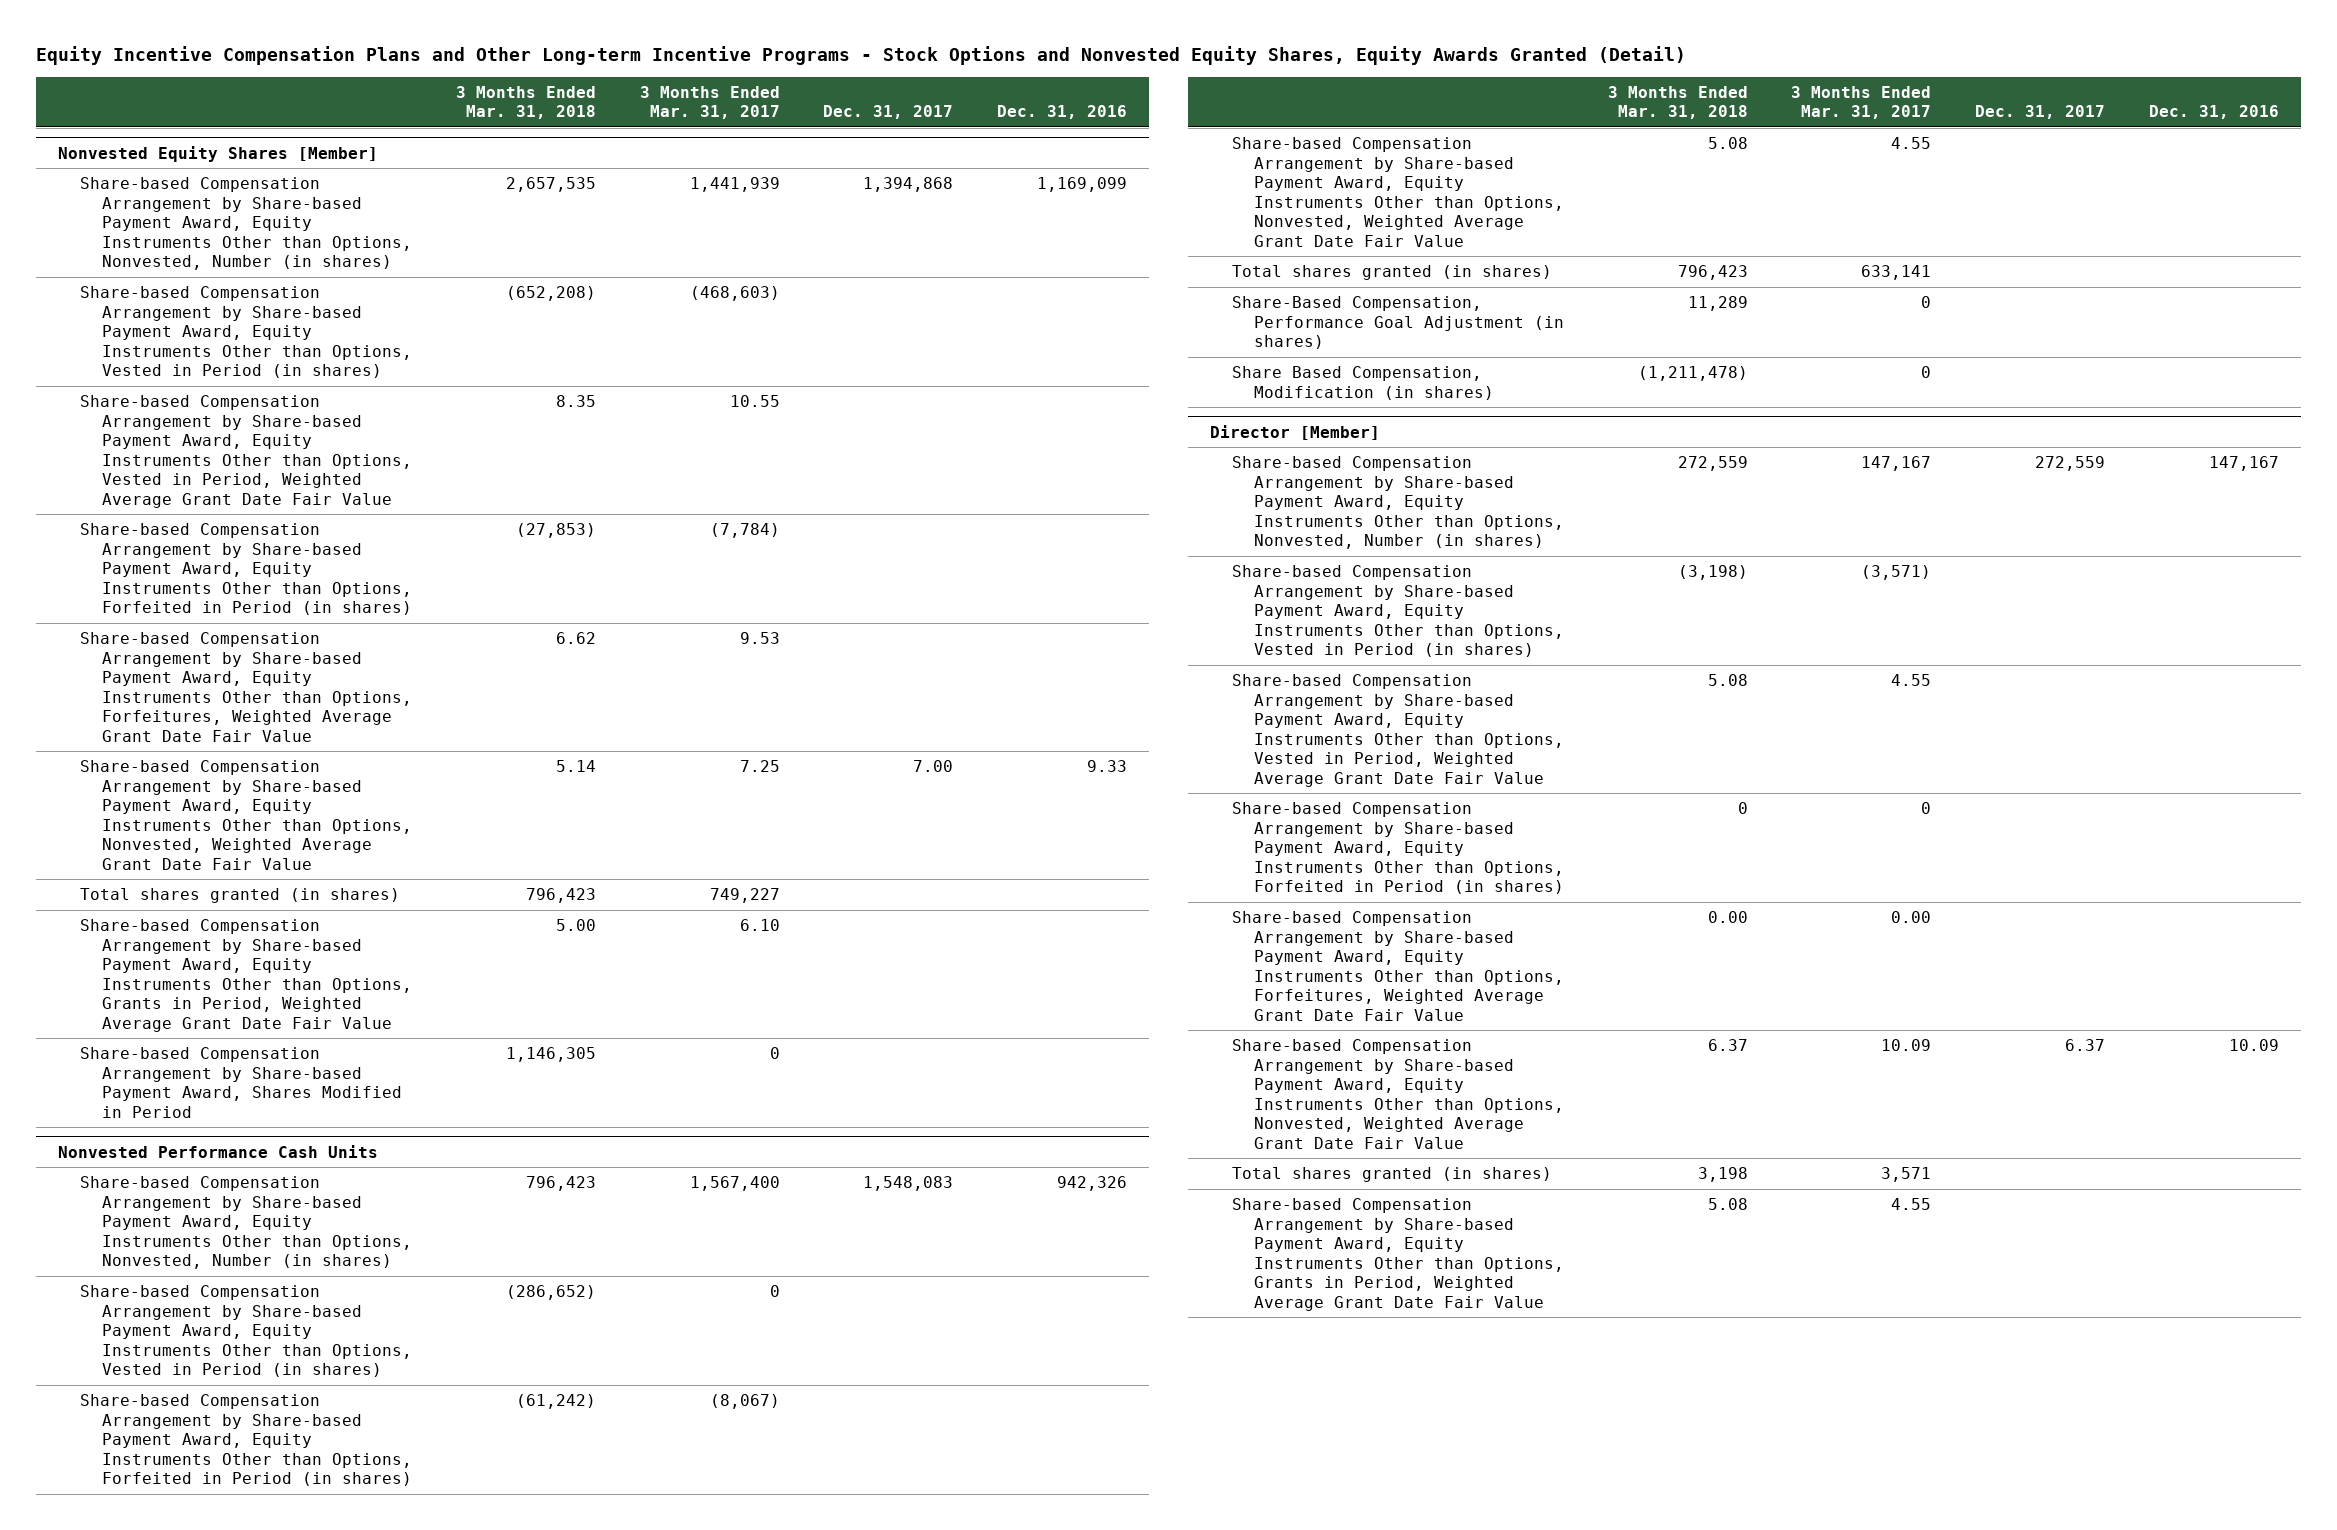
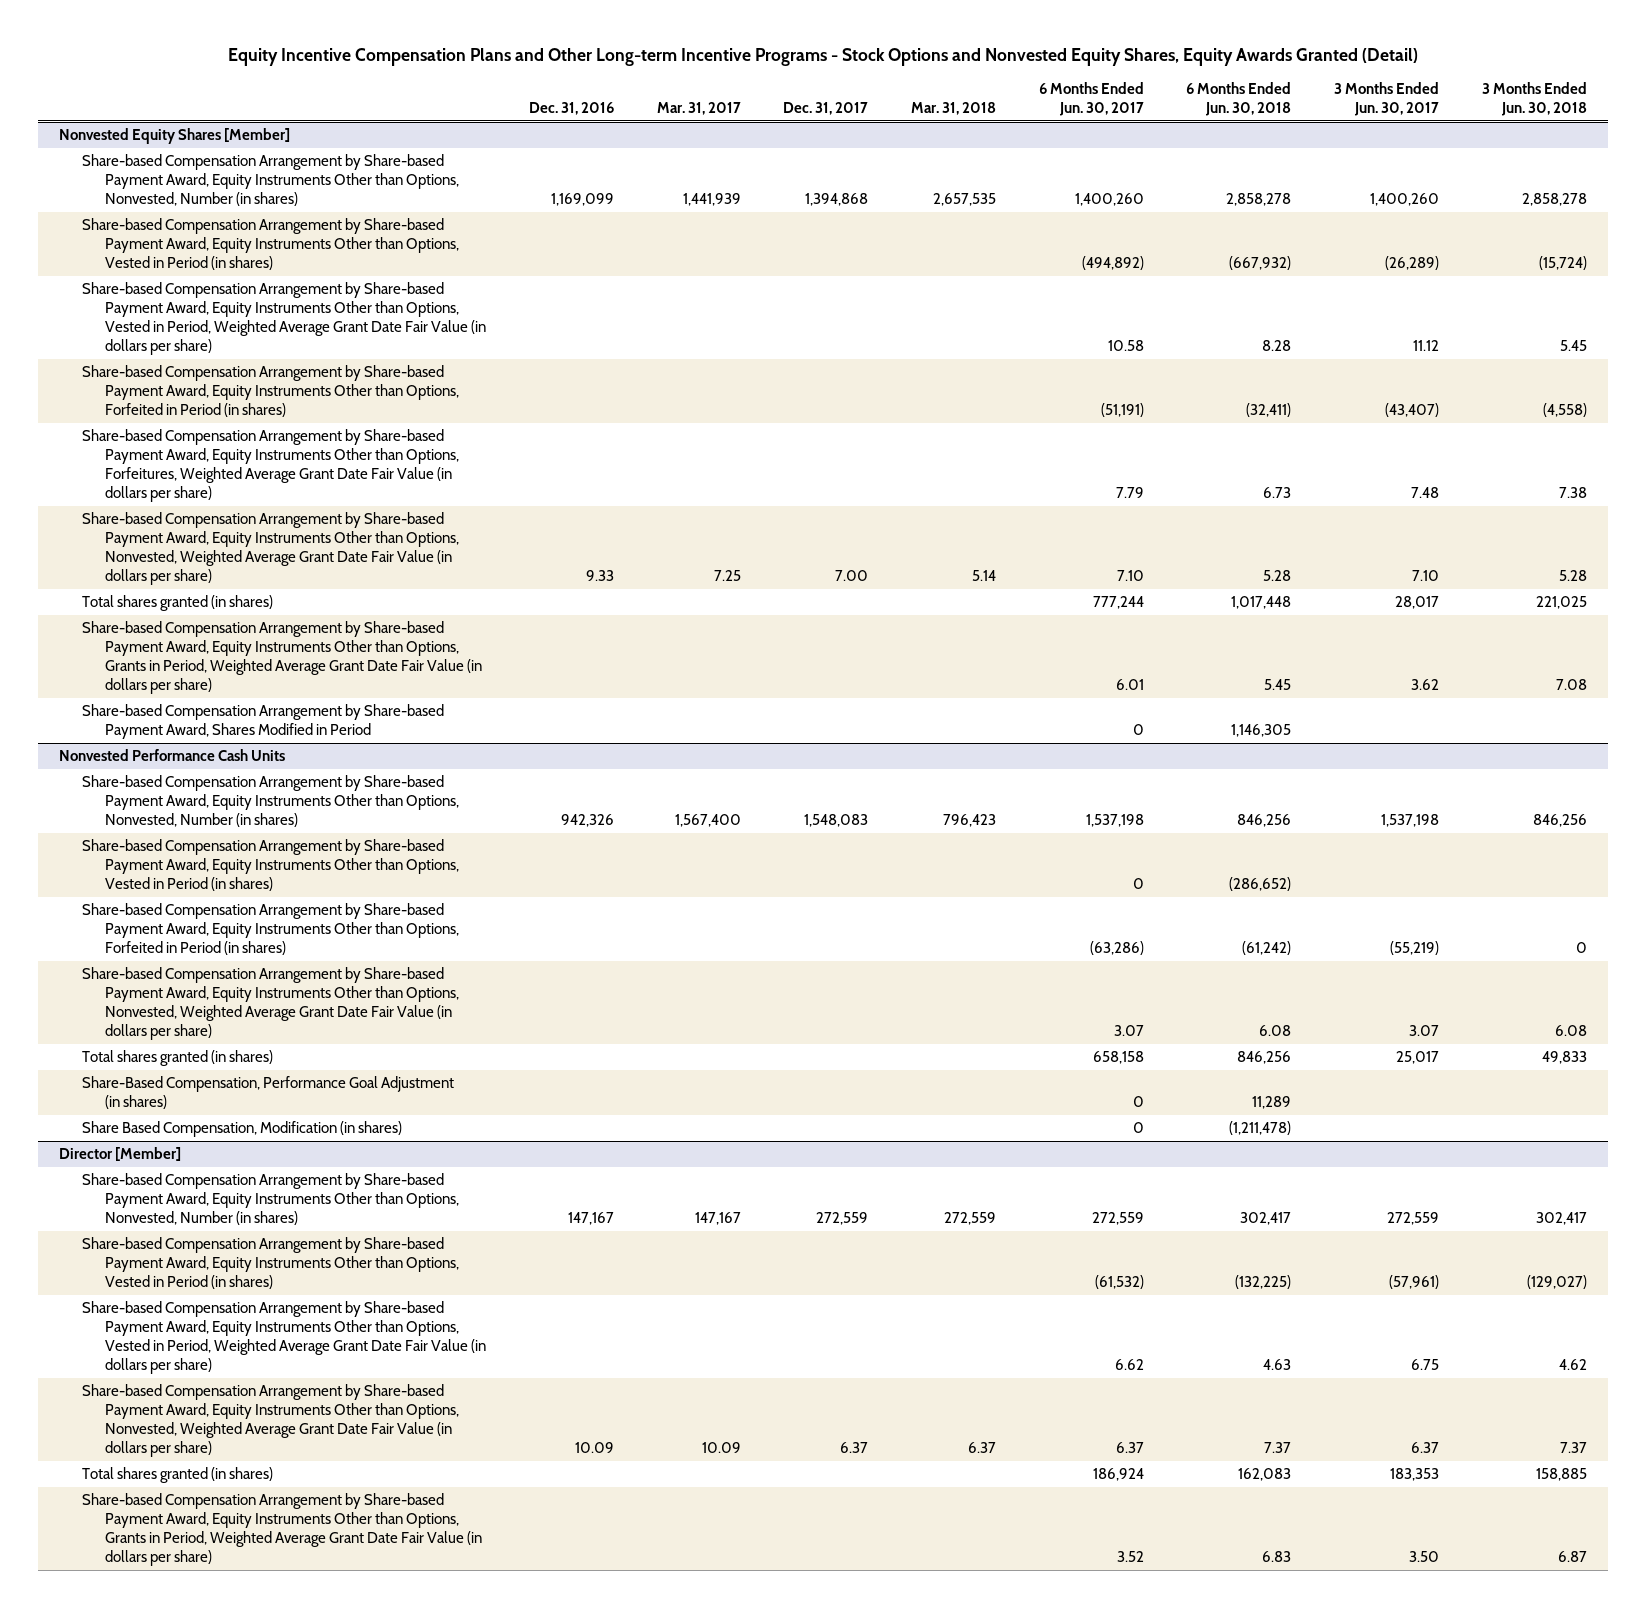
[455,85,596,120] 3 Months Ended Mar. 31, 2018 -> none
[639,85,780,120] 3 Months Ended Mar. 31, 2017 -> none
none -> [656,102,741,116] Mar. 31, 2017
none -> [910,102,996,116] Mar. 31, 2018
none -> [1038,82,1144,117] 6 Months Ended Jun. 30, 2017
none -> [1186,82,1292,117] 6 Months Ended Jun. 30, 2018
none -> [1333,82,1439,117] 3 Months Ended Jun. 30, 2017
none -> [1481,82,1587,117] 3 Months Ended Jun. 30, 2018
[80,395,413,508] Share-based Compensation Arrangement by Share-based Payment Award, Equity Instruments Other than Options, Vested in Period, Weighted Average Grant Date Fair Value -> [82,282,487,356] Share-based Compensation Arrangement by Share-based Payment Award, Equity Instruments Other than Options, Vested in Period, Weighted Average Grant Date Fair Value (in dollars per share)
[80,632,413,742] Share-based Compensation Arrangement by Share-based Payment Award, Equity Instruments Other than Options, Forfeitures, Weighted Average Grant Date Fair Value -> [82,429,460,503] Share-based Compensation Arrangement by Share-based Payment Award, Equity Instruments Other than Options, Forfeitures, Weighted Average Grant Date Fair Value (in dollars per share)
[80,760,413,870] Share-based Compensation Arrangement by Share-based Payment Award, Equity Instruments Other than Options, Nonvested, Weighted Average Grant Date Fair Value -> [82,512,460,586] Share-based Compensation Arrangement by Share-based Payment Award, Equity Instruments Other than Options, Nonvested, Weighted Average Grant Date Fair Value (in dollars per share)
[80,919,413,1032] Share-based Compensation Arrangement by Share-based Payment Award, Equity Instruments Other than Options, Grants in Period, Weighted Average Grant Date Fair Value -> [82,621,483,695] Share-based Compensation Arrangement by Share-based Payment Award, Equity Instruments Other than Options, Grants in Period, Weighted Average Grant Date Fair Value (in dollars per share)
[1232,137,1564,247] Share-based Compensation Arrangement by Share-based Payment Award, Equity Instruments Other than Options, Nonvested, Weighted Average Grant Date Fair Value -> [82,967,460,1041] Share-based Compensation Arrangement by Share-based Payment Award, Equity Instruments Other than Options, Nonvested, Weighted Average Grant Date Fair Value (in dollars per share)
[1232,802,1564,895] Share-based Compensation Arrangement by Share-based Payment Award, Equity Instruments Other than Options, Forfeited in Period (in shares) -> none
[1232,911,1564,1021] Share-based Compensation Arrangement by Share-based Payment Award, Equity Instruments Other than Options, Forfeitures, Weighted Average Grant Date Fair Value -> none
[1232,674,1564,787] Share-based Compensation Arrangement by Share-based Payment Award, Equity Instruments Other than Options, Vested in Period, Weighted Average Grant Date Fair Value -> [82,1301,487,1375] Share-based Compensation Arrangement by Share-based Payment Award, Equity Instruments Other than Options, Vested in Period, Weighted Average Grant Date Fair Value (in dollars per share)
[1232,1039,1564,1149] Share-based Compensation Arrangement by Share-based Payment Award, Equity Instruments Other than Options, Nonvested, Weighted Average Grant Date Fair Value -> [82,1384,460,1458] Share-based Compensation Arrangement by Share-based Payment Award, Equity Instruments Other than Options, Nonvested, Weighted Average Grant Date Fair Value (in dollars per share)
[1232,1198,1564,1311] Share-based Compensation Arrangement by Share-based Payment Award, Equity Instruments Other than Options, Grants in Period, Weighted Average Grant Date Fair Value -> [82,1493,483,1567] Share-based Compensation Arrangement by Share-based Payment Award, Equity Instruments Other than Options, Grants in Period, Weighted Average Grant Date Fair Value (in dollars per share)

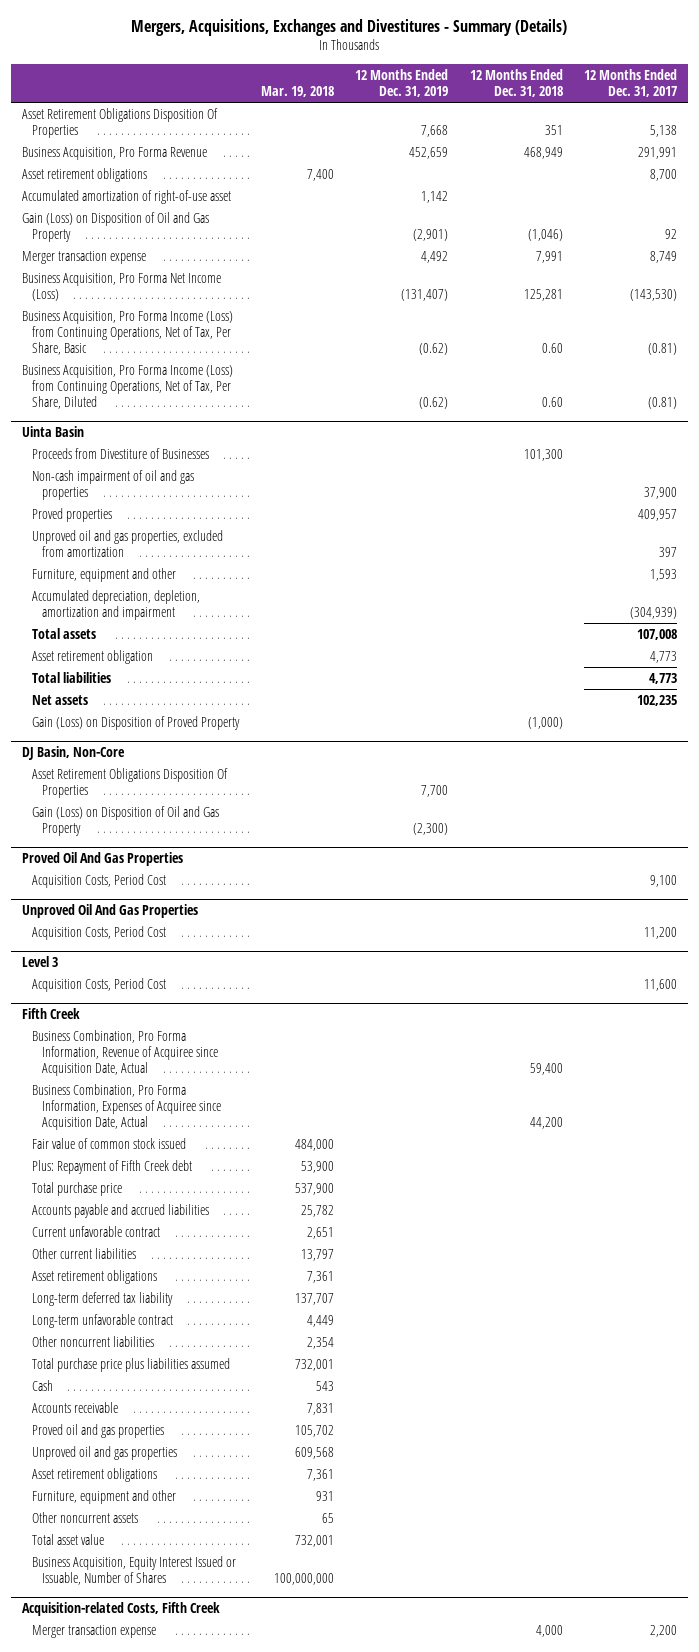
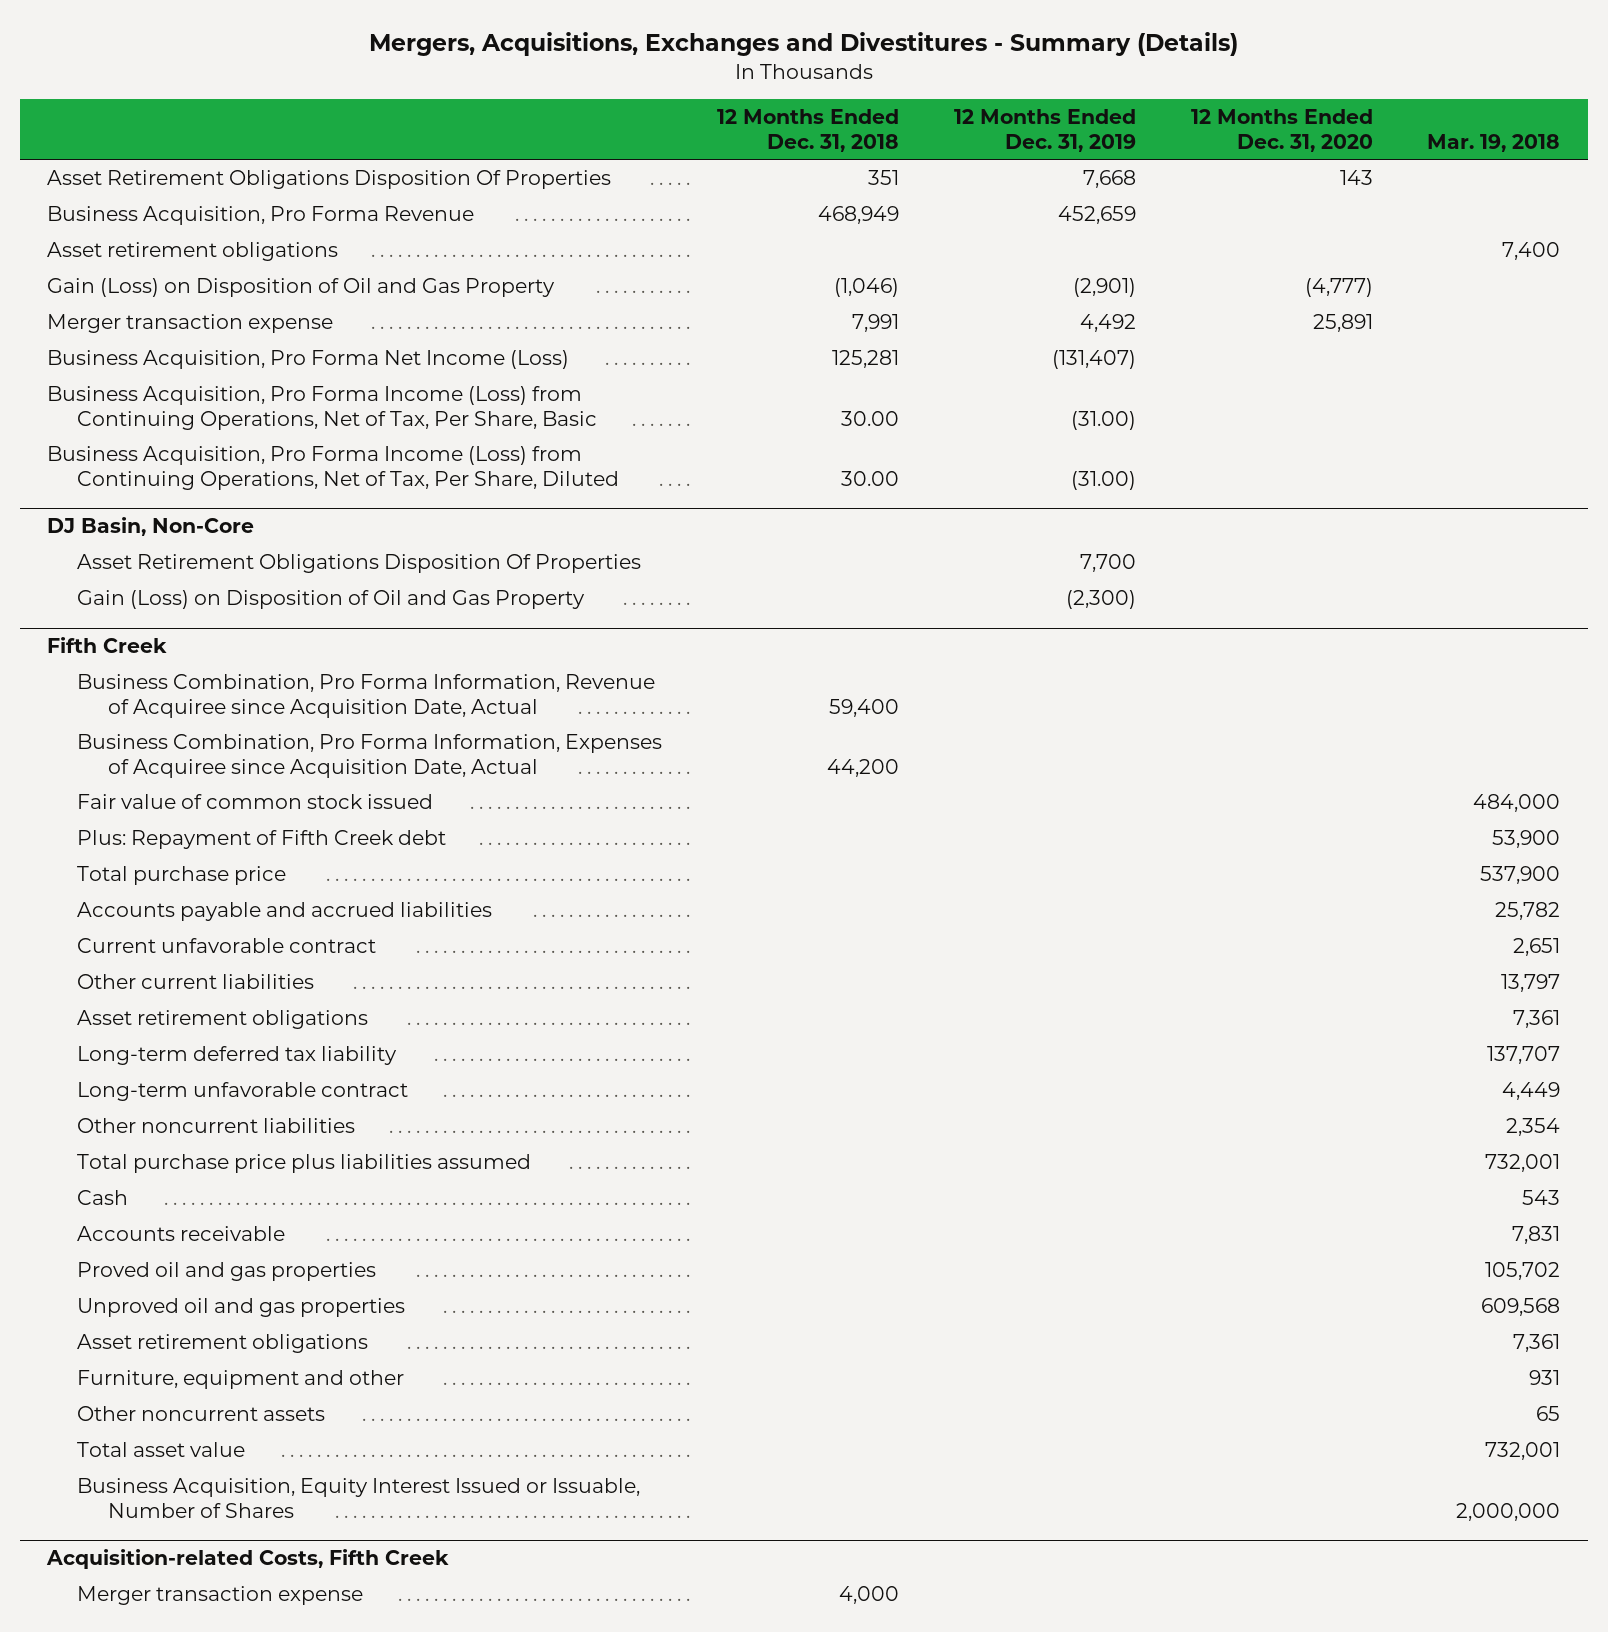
[584,68,678,97] 12 Months Ended Dec. 31, 2017 -> none
none -> [1190,108,1373,152] 12 Months Ended Dec. 31, 2020
[21,189,231,204] Accumulated amortization of right-of-use asset -> none
[21,425,84,437] Uinta Basin -> none
[31,447,209,459] Proceeds from Divestiture of Businesses -> none
[31,469,194,501] Non-cash impairment of oil and gas properties -> none
[31,507,112,522] Proved properties -> none
[31,529,223,558] Unproved oil and gas properties, excluded from amortization -> none
[31,567,176,582] Furniture, equipment and other -> none
[31,589,200,621] Accumulated depreciation, depletion, amortization and impairment -> none
[31,627,96,639] Total assets -> none
[31,649,153,664] Asset retirement obligation -> none
[31,671,111,683] Total liabilities -> none
[31,694,88,705] Net assets -> none
[31,715,240,730] Gain (Loss) on Disposition of Proved Property -> none
[419,343,449,356] (0.62) -> [1070,410,1136,430] (31.00)
[541,343,563,354] 0.60 -> [841,410,900,426] 30.00
[419,397,449,410] (0.62) -> [1070,470,1136,490] (31.00)
[541,397,563,408] 0.60 -> [841,470,900,486] 30.00
[21,851,183,866] Proved Oil And Gas Properties -> none
[31,873,166,888] Acquisition Costs, Period Cost -> none
[21,903,198,918] Unproved Oil And Gas Properties -> none
[31,925,166,940] Acquisition Costs, Period Cost -> none
[21,955,58,967] Level 3 -> none
[31,977,166,992] Acquisition Costs, Period Cost -> none
[273,1573,334,1586] 100,000,000 -> [1456,1502,1561,1521] 2,000,000

